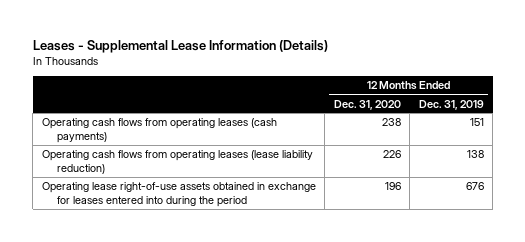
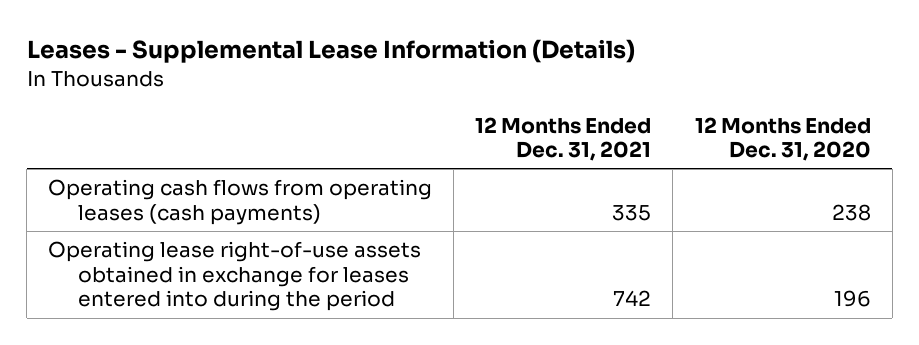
[418,99,484,110] Dec. 31, 2019 -> none
none -> [475,116,652,162] 12 Months Ended Dec. 31, 2021
[41,150,313,175] Operating cash flows from operating leases (lease liability reduction) -> none

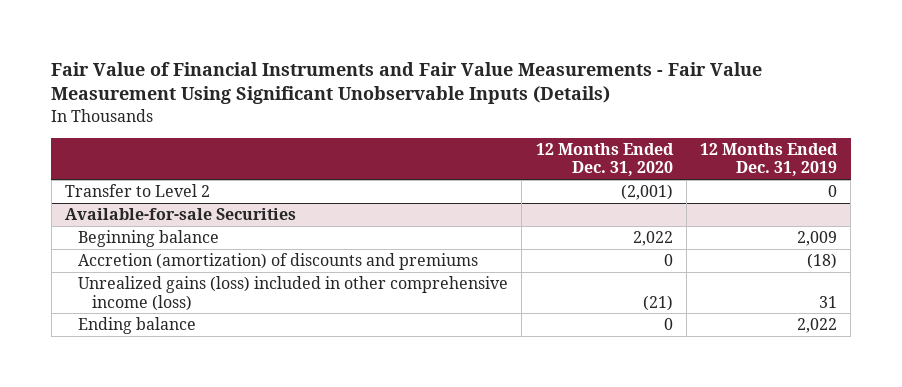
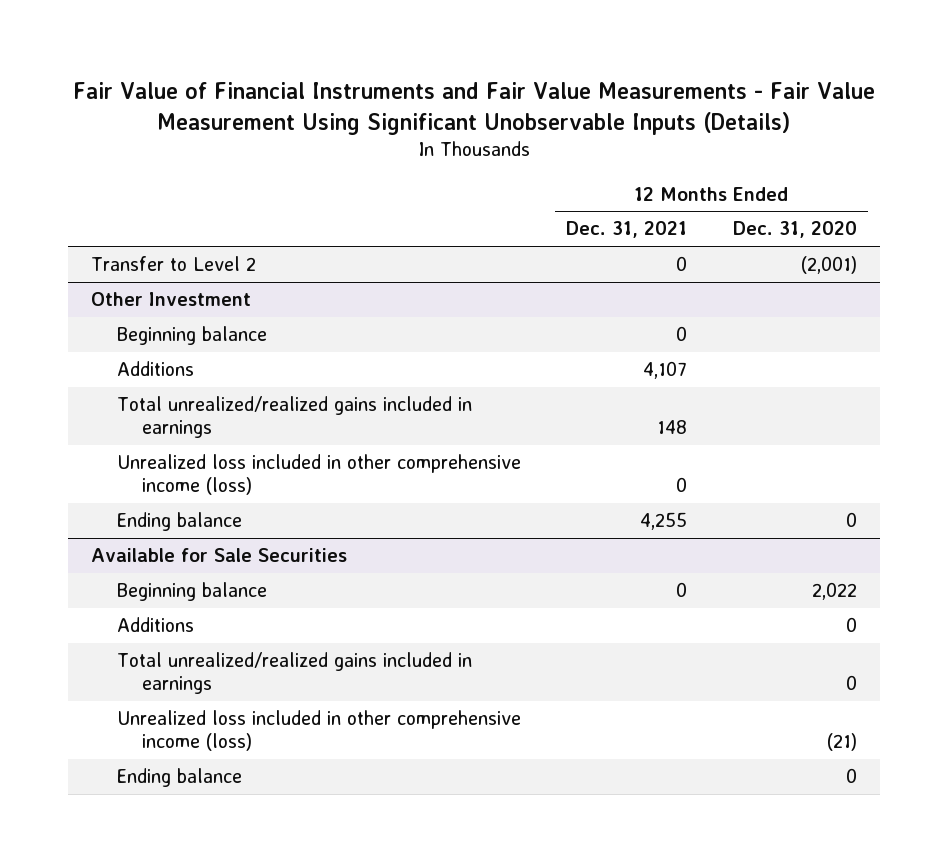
[700,142,839,177] 12 Months Ended Dec. 31, 2019 -> none
none -> [566,221,688,239] Dec. 31, 2021
none -> [90,292,251,307] Other Investment
none -> [116,326,267,346] Beginning balance
none -> [116,361,194,377] Additions
none -> [116,396,472,439] Total unrealized/realized gains included in earnings
none -> [116,454,521,496] Unrealized loss included in other comprehensive income (loss)
none -> [116,512,242,532] Ending balance
[64,208,296,221] Available-for-sale Securities -> [90,548,347,563] Available for Sale Securities
none -> [116,617,194,633] Additions
[78,253,479,271] Accretion (amortization) of discounts and premiums -> [116,652,472,695] Total unrealized/realized gains included in earnings
[78,276,509,311] Unrealized gains (loss) included in other comprehensive income (loss) -> [116,710,521,752] Unrealized loss included in other comprehensive income (loss)

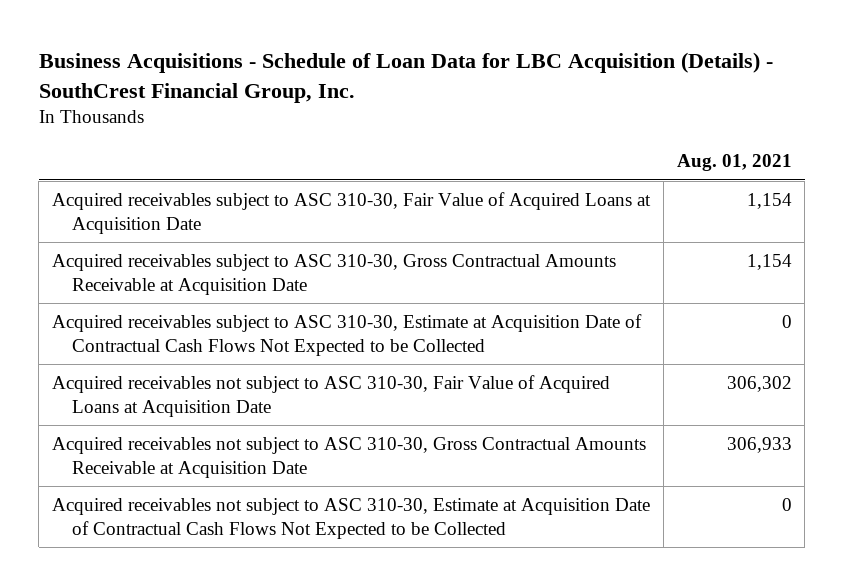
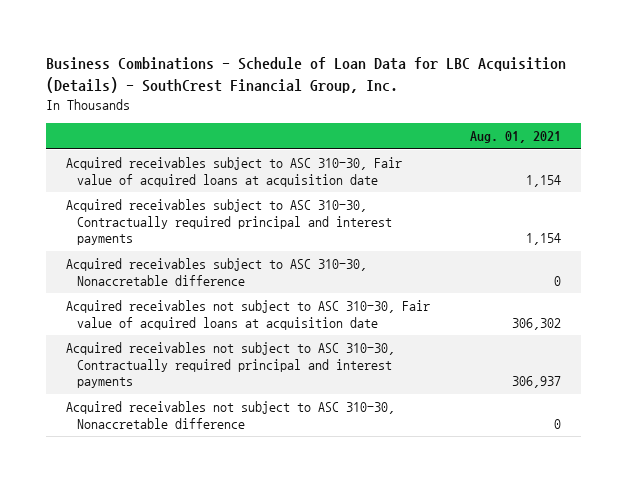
[38,52,773,103] Business Acquisitions - Schedule of Loan Data for LBC Acquisition (Details) - SouthCrest Financial Group, Inc. -> [46,57,567,93] Business Combinations - Schedule of Loan Data for LBC Acquisition (Details) - SouthCrest Financial Group, Inc.
[52,191,652,234] Acquired receivables subject to ASC 310-30, Fair Value of Acquired Loans at Acquisition Date -> [66,157,403,187] Acquired receivables subject to ASC 310-30, Fair value of acquired loans at acquisition date
[52,253,617,295] Acquired receivables subject to ASC 310-30, Gross Contractual Amounts Receivable at Acquisition Date -> [66,199,392,246] Acquired receivables subject to ASC 310-30, Contractually required principal and interest payments
[52,313,643,356] Acquired receivables subject to ASC 310-30, Estimate at Acquisition Date of Contractual Cash Flows Not Expected to be Collected -> [66,258,368,286] Acquired receivables subject to ASC 310-30, Nonaccretable difference
[52,374,611,417] Acquired receivables not subject to ASC 310-30, Fair Value of Acquired Loans at Acquisition Date -> [66,300,431,330] Acquired receivables not subject to ASC 310-30, Fair value of acquired loans at acquisition date
[52,436,647,478] Acquired receivables not subject to ASC 310-30, Gross Contractual Amounts Receivable at Acquisition Date -> [66,342,396,389] Acquired receivables not subject to ASC 310-30, Contractually required principal and interest payments
[726,436,792,453] 306,933 -> [512,376,562,389] 306,937
[52,497,651,539] Acquired receivables not subject to ASC 310-30, Estimate at Acquisition Date of Contractual Cash Flows Not Expected to be Collected -> [66,401,396,429] Acquired receivables not subject to ASC 310-30, Nonaccretable difference

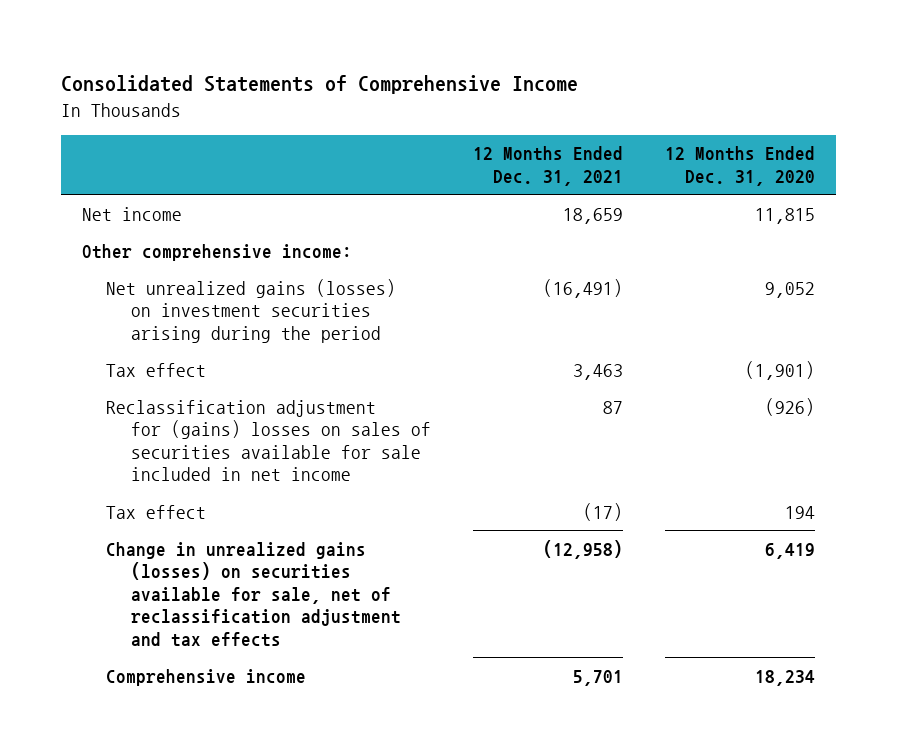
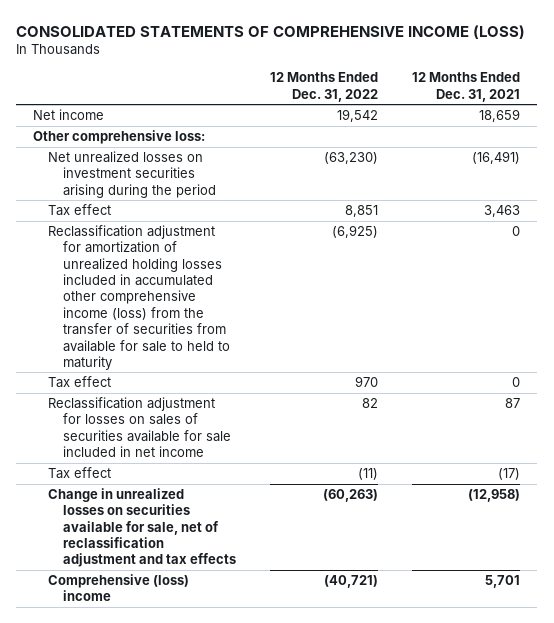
[60,75,578,95] Consolidated Statements of Comprehensive Income -> [16,24,526,39] CONSOLIDATED STATEMENTS OF COMPREHENSIVE INCOME (LOSS)
[665,146,816,186] 12 Months Ended Dec. 31, 2020 -> none
none -> [270,72,379,102] 12 Months Ended Dec. 31, 2022
[81,243,352,261] Other comprehensive income: -> [33,130,206,145] Other comprehensive loss:
[106,278,397,343] Net unrealized gains (losses) on investment securities arising during the period -> [48,151,216,198] Net unrealized losses on investment securities arising during the period
none -> [48,225,230,370] Reclassification adjustment for amortization of unrealized holding losses included in accumulated other comprehensive income (loss) from the transfer of securities from available for sale to held to maturity
none -> [48,376,112,389] Tax effect
[106,399,432,482] Reclassification adjustment for (gains) losses on sales of securities available for sale included in net income -> [48,397,231,458] Reclassification adjustment for losses on sales of securities available for sale included in net income
[106,541,402,647] Change in unrealized gains (losses) on securities available for sale, net of reclassification adjustment and tax effects -> [48,488,236,568] Change in unrealized losses on securities available for sale, net of reclassification adjustment and tax effects
[106,668,307,686] Comprehensive income -> [48,574,190,602] Comprehensive (loss) income

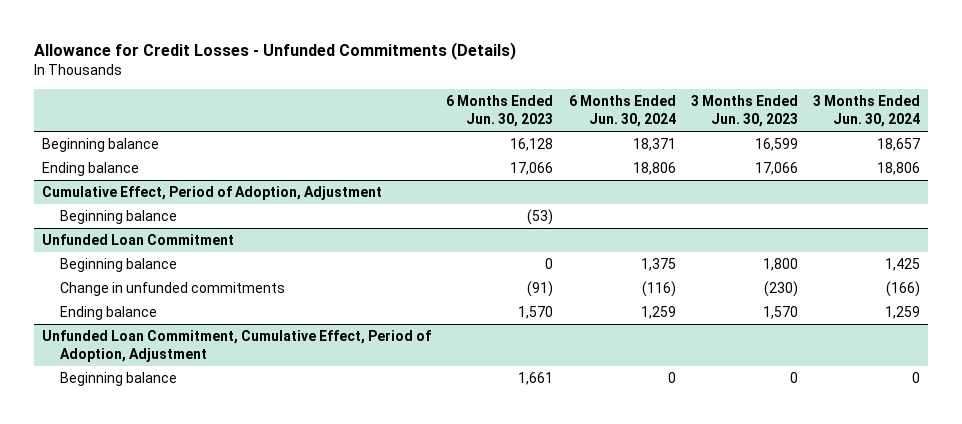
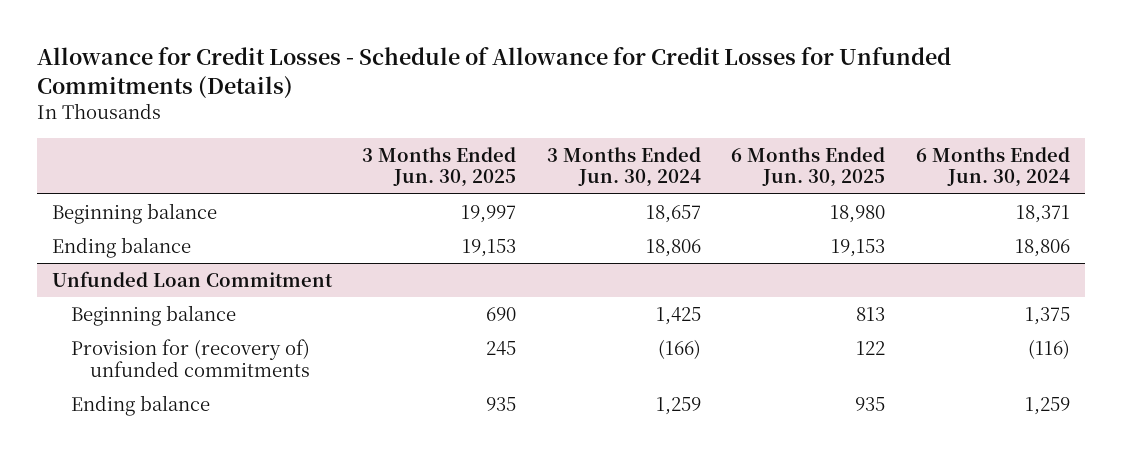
[34,42,517,61] Allowance for Credit Losses - Unfunded Commitments (Details) -> [36,47,951,100] Allowance for Credit Losses - Schedule of Allowance for Credit Losses for Unfunded Commitments (Details)
[446,95,554,128] 6 Months Ended Jun. 30, 2023 -> none
[691,95,799,128] 3 Months Ended Jun. 30, 2023 -> none
none -> [362,146,517,188] 3 Months Ended Jun. 30, 2025
none -> [731,146,886,188] 6 Months Ended Jun. 30, 2025
[41,185,382,200] Cumulative Effect, Period of Adoption, Adjustment -> none
[59,209,177,224] Beginning balance -> none
[59,281,285,296] Change in unfunded commitments -> [70,338,310,377] Provision for (recovery of) unfunded commitments
[41,329,431,363] Unfunded Loan Commitment, Cumulative Effect, Period of Adoption, Adjustment -> none
[59,371,177,386] Beginning balance -> none

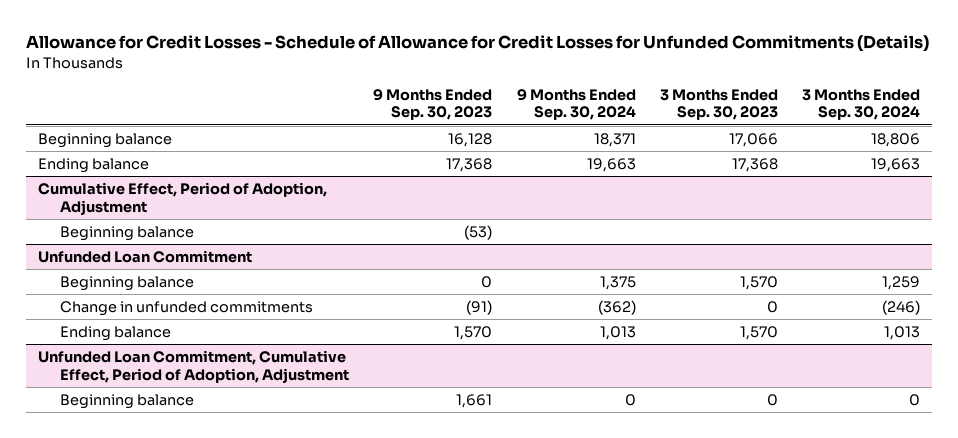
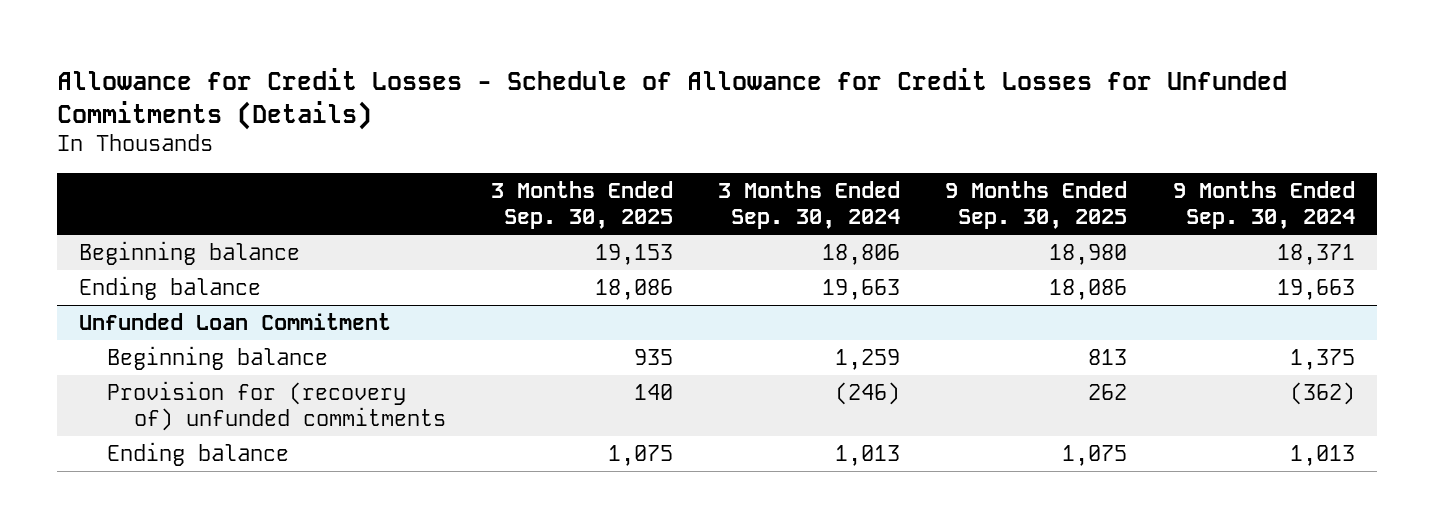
[373,88,493,121] 9 Months Ended Sep. 30, 2023 -> none
[659,88,778,121] 3 Months Ended Sep. 30, 2023 -> none
none -> [491,180,674,229] 3 Months Ended Sep. 30, 2025
none -> [945,180,1128,229] 9 Months Ended Sep. 30, 2025
[38,181,328,215] Cumulative Effect, Period of Adoption, Adjustment -> none
[60,225,195,241] Beginning balance -> none
[60,300,314,316] Change in unfunded commitments -> [106,381,447,432] Provision for (recovery of) unfunded commitments
[38,349,350,383] Unfunded Loan Commitment, Cumulative Effect, Period of Adoption, Adjustment -> none
[60,393,195,409] Beginning balance -> none

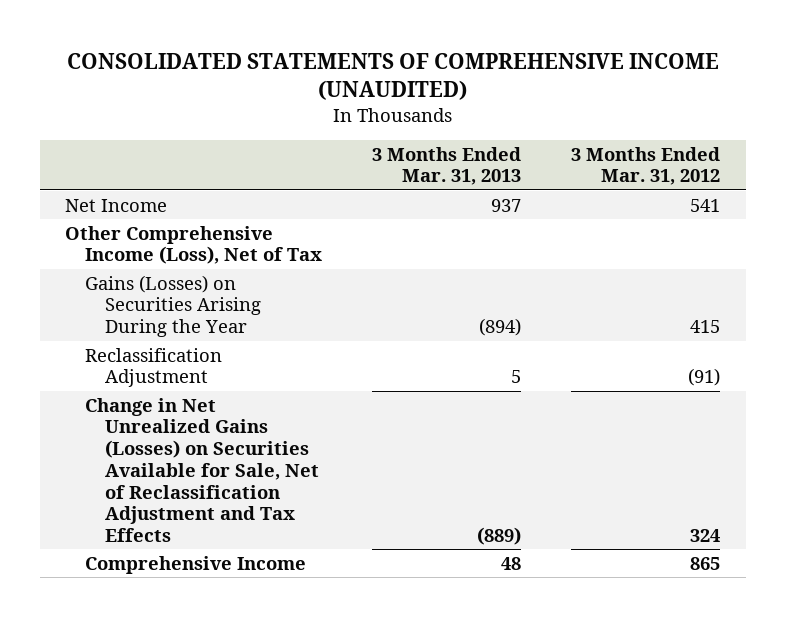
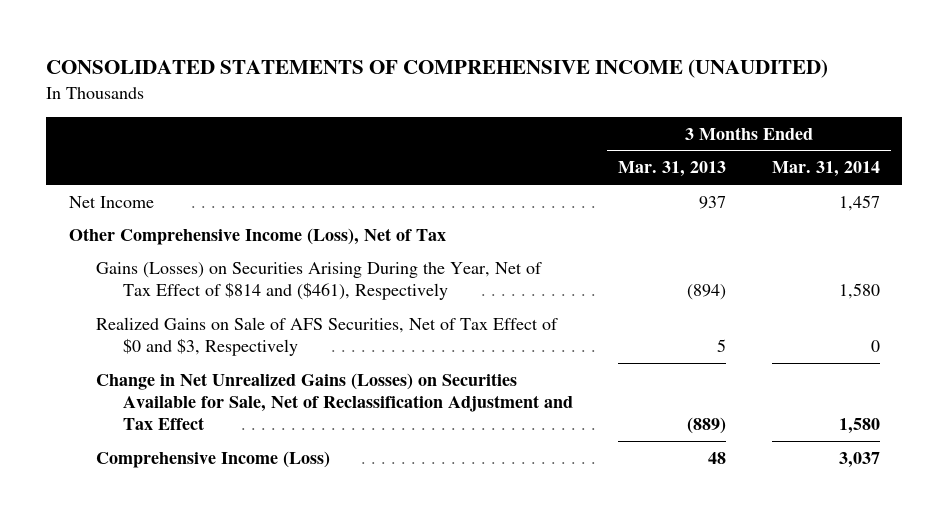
[571,146,721,186] 3 Months Ended Mar. 31, 2012 -> none
none -> [771,161,880,178] Mar. 31, 2014
[84,274,261,338] Gains (Losses) on Securities Arising During the Year -> [95,261,542,301] Gains (Losses) on Securities Arising During the Year, Net of Tax Effect of $814 and ($461), Respectively
[84,347,222,388] Reclassification Adjustment -> [95,316,558,357] Realized Gains on Sale of AFS Securities, Net of Tax Effect of $0 and $3, Respectively
[84,397,319,542] Change in Net Unrealized Gains (Losses) on Securities Available for Sale, Net of Reclassification Adjustment and Tax Effects -> [95,372,574,431] Change in Net Unrealized Gains (Losses) on Securities Available for Sale, Net of Reclassification Adjustment and Tax Effect
[84,555,306,574] Comprehensive Income -> [95,450,330,468] Comprehensive Income (Loss)

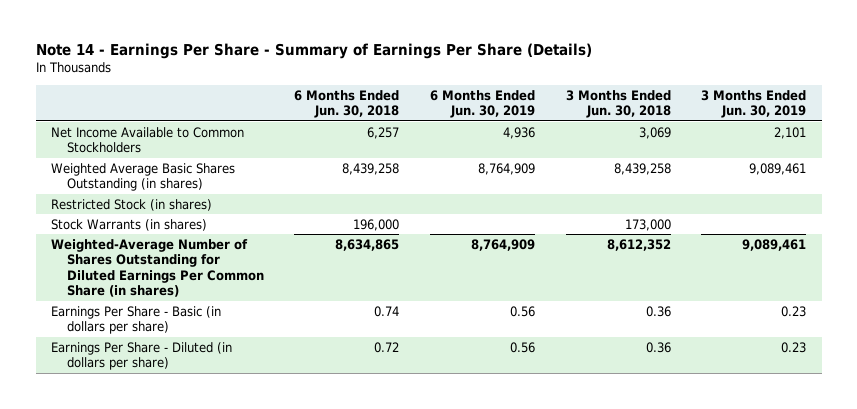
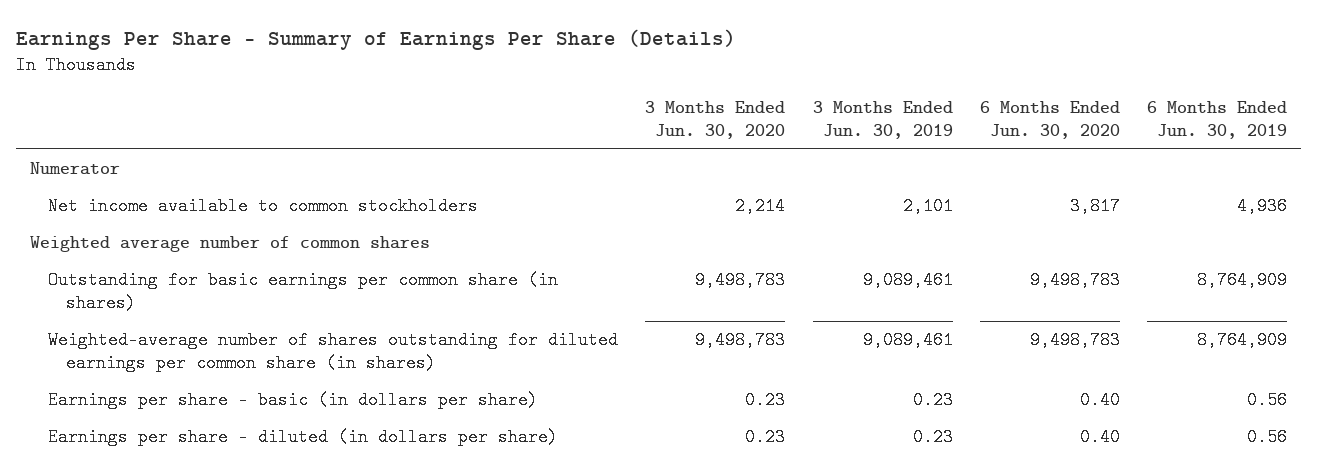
[35,43,592,60] Note 14 - Earnings Per Share - Summary of Earnings Per Share (Details) -> [16,29,737,51] Earnings Per Share - Summary of Earnings Per Share (Details)
[294,89,400,118] 6 Months Ended Jun. 30, 2018 -> none
[565,89,671,118] 3 Months Ended Jun. 30, 2018 -> none
none -> [645,101,786,140] 3 Months Ended Jun. 30, 2020
none -> [980,101,1121,140] 6 Months Ended Jun. 30, 2020
[50,198,212,211] Restricted Stock (in shares) -> none
[50,218,207,231] Stock Warrants (in shares) -> none
none -> [29,162,120,176] Numerator
[50,126,244,154] Net Income Available to Common Stockholders -> [47,197,478,216] Net income available to common stockholders
none -> [29,236,430,253] Weighted average number of common shares
[50,162,235,192] Weighted Average Basic Shares Outstanding (in shares) -> [47,271,558,313] Outstanding for basic earnings per common share (in shares)
[50,238,264,298] Weighted-Average Number of Shares Outstanding for Diluted Earnings Per Common Share (in shares) -> [47,331,618,373] Weighted-average number of shares outstanding for diluted earnings per common share (in shares)
[50,305,221,335] Earnings Per Share - Basic (in dollars per share) -> [47,391,538,410] Earnings per share - basic (in dollars per share)
[50,341,232,371] Earnings Per Share - Diluted (in dollars per share) -> [47,428,558,447] Earnings per share - diluted (in dollars per share)

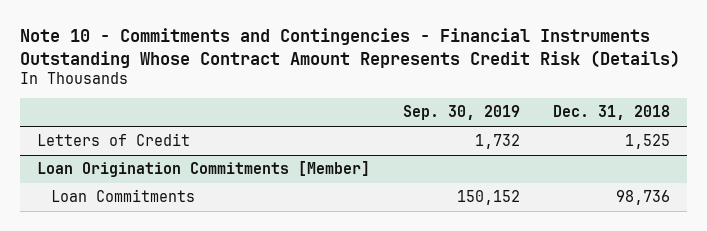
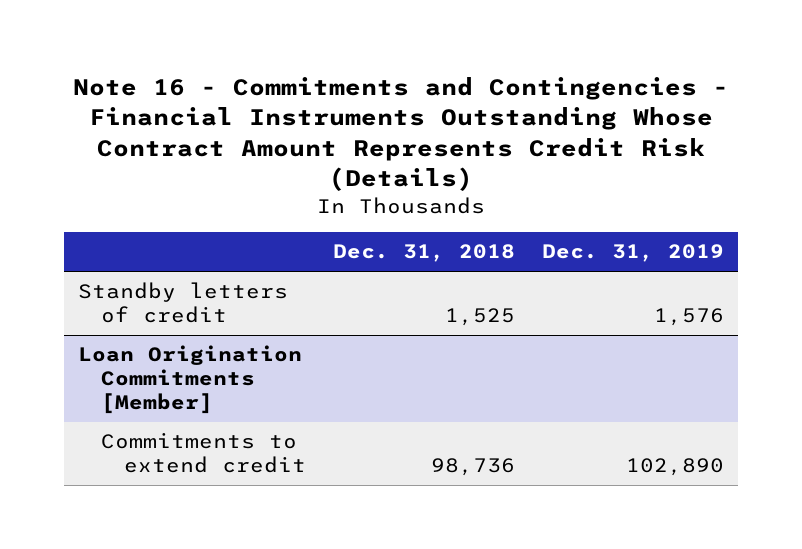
[20,28,681,68] Note 10 - Commitments and Contingencies - Financial Instruments Outstanding Whose Contract Amount Represents Credit Risk (Details) -> [72,76,729,192] Note 16 - Commitments and Contingencies - Financial Instruments Outstanding Whose Contract Amount Represents Credit Risk (Details)
[402,105,520,121] Sep. 30, 2019 -> none
none -> [542,244,725,263] Dec. 31, 2019
[36,133,190,147] Letters of Credit -> [77,282,288,324] Standby letters of credit
[50,189,195,203] Loan Commitments -> [100,432,306,474] Commitments to extend credit

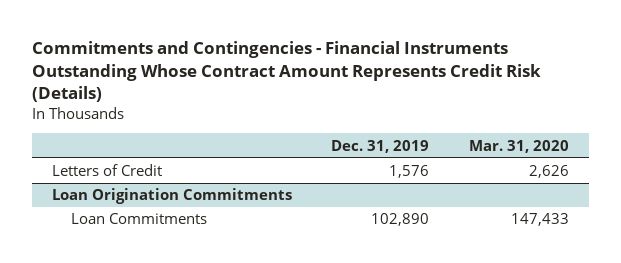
[72,76,729,192] Note 16 - Commitments and Contingencies - Financial Instruments Outstanding Whose Contract Amount Represents Credit Risk (Details) -> [31,41,541,103] Commitments and Contingencies - Financial Instruments Outstanding Whose Contract Amount Represents Credit Risk (Details)
[333,244,516,263] Dec. 31, 2018 -> none
none -> [469,139,570,153] Mar. 31, 2020
[77,282,288,324] Standby letters of credit -> [51,164,162,177] Letters of Credit
[77,345,302,414] Loan Origination Commitments [Member] -> [51,188,292,205] Loan Origination Commitments
[100,432,306,474] Commitments to extend credit -> [70,213,207,225] Loan Commitments

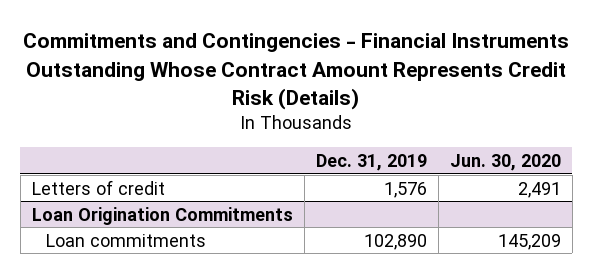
[469,139,570,153] Mar. 31, 2020 -> none
none -> [449,154,561,172] Jun. 30, 2020
[51,164,162,177] Letters of Credit -> [31,179,165,195] Letters of credit
[70,213,207,225] Loan Commitments -> [45,233,206,247] Loan commitments

